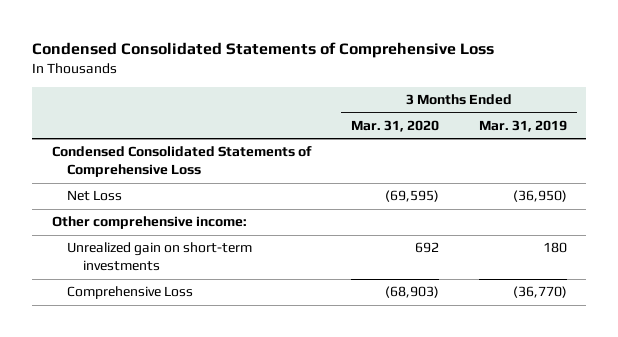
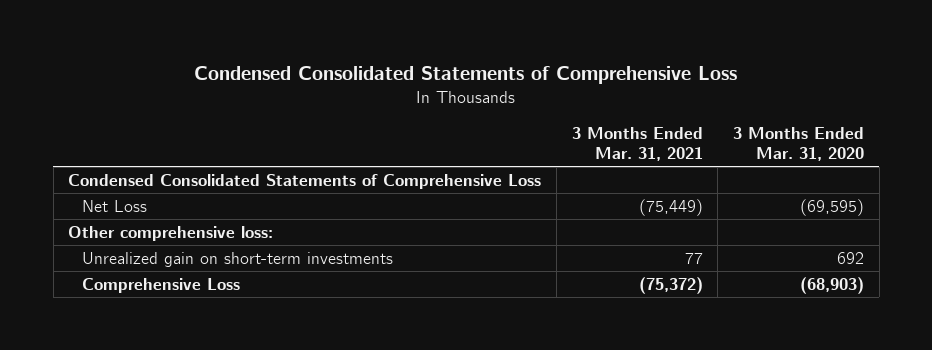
[478,119,567,132] Mar. 31, 2019 -> none
none -> [571,127,703,162] 3 Months Ended Mar. 31, 2021
[51,216,247,230] Other comprehensive income: -> [68,225,274,241] Other comprehensive loss:

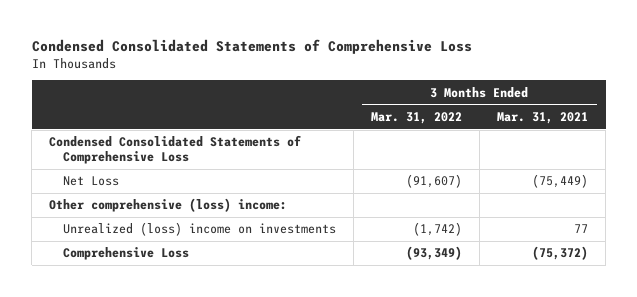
[733,127,865,162] 3 Months Ended Mar. 31, 2020 -> none
none -> [370,111,462,124] Mar. 31, 2022
[68,225,274,241] Other comprehensive loss: -> [49,198,288,213] Other comprehensive (loss) income:
[81,251,393,267] Unrealized gain on short-term investments -> [62,222,336,237] Unrealized (loss) income on investments

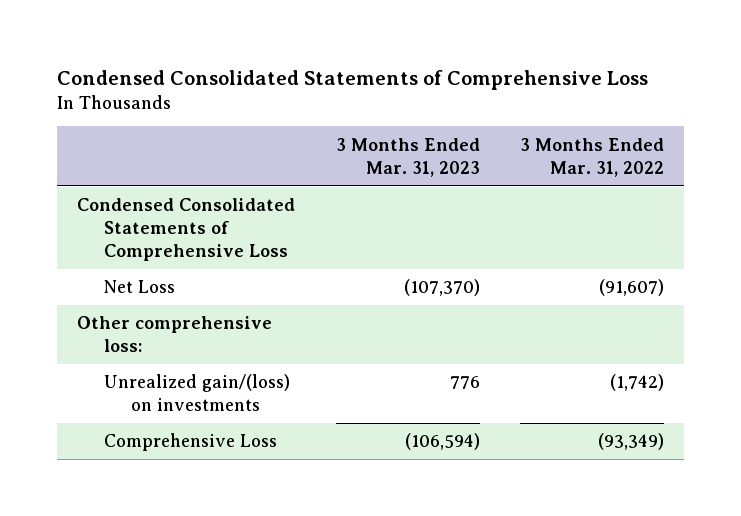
[497,111,589,124] Mar. 31, 2021 -> none
none -> [335,137,480,177] 3 Months Ended Mar. 31, 2023
[49,198,288,213] Other comprehensive (loss) income: -> [77,316,273,353] Other comprehensive loss:
[62,222,336,237] Unrealized (loss) income on investments -> [104,374,291,412] Unrealized gain/(loss) on investments

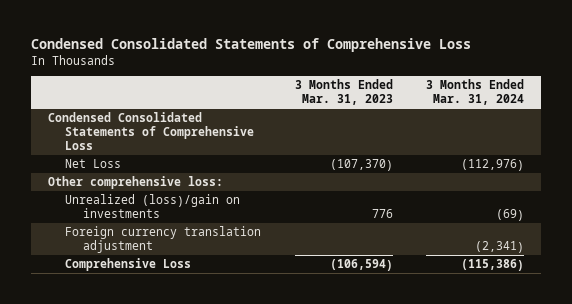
[520,137,665,177] 3 Months Ended Mar. 31, 2022 -> none
none -> [426,79,525,106] 3 Months Ended Mar. 31, 2024
[104,374,291,412] Unrealized gain/(loss) on investments -> [65,194,241,218] Unrealized (loss)/gain on investments
none -> [65,226,262,253] Foreign currency translation adjustment

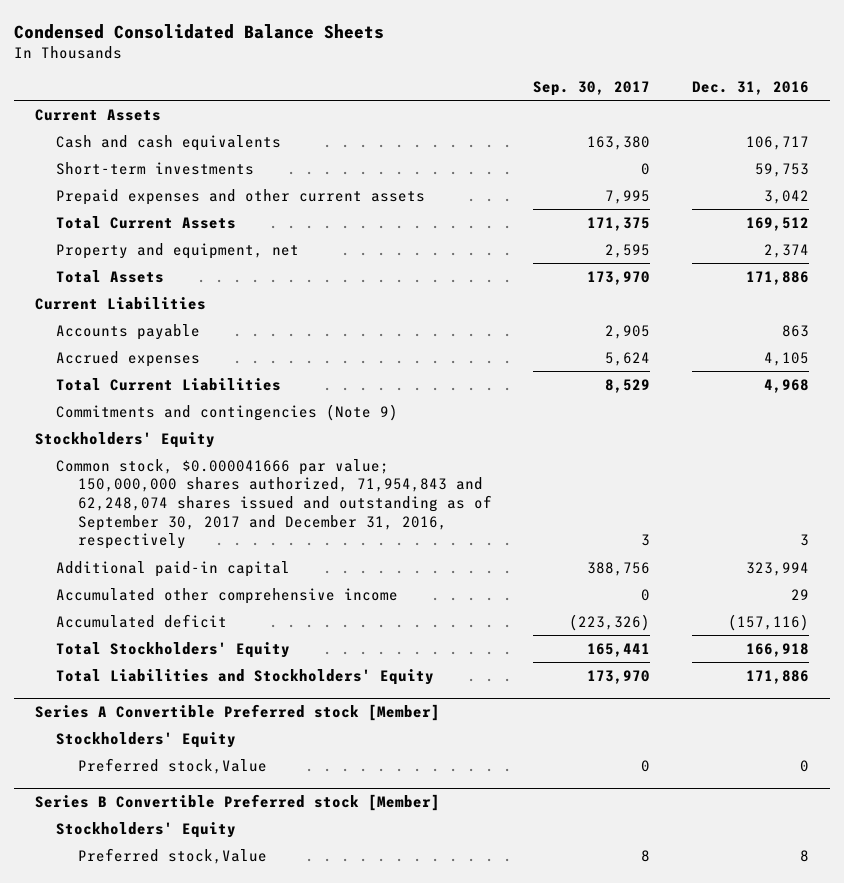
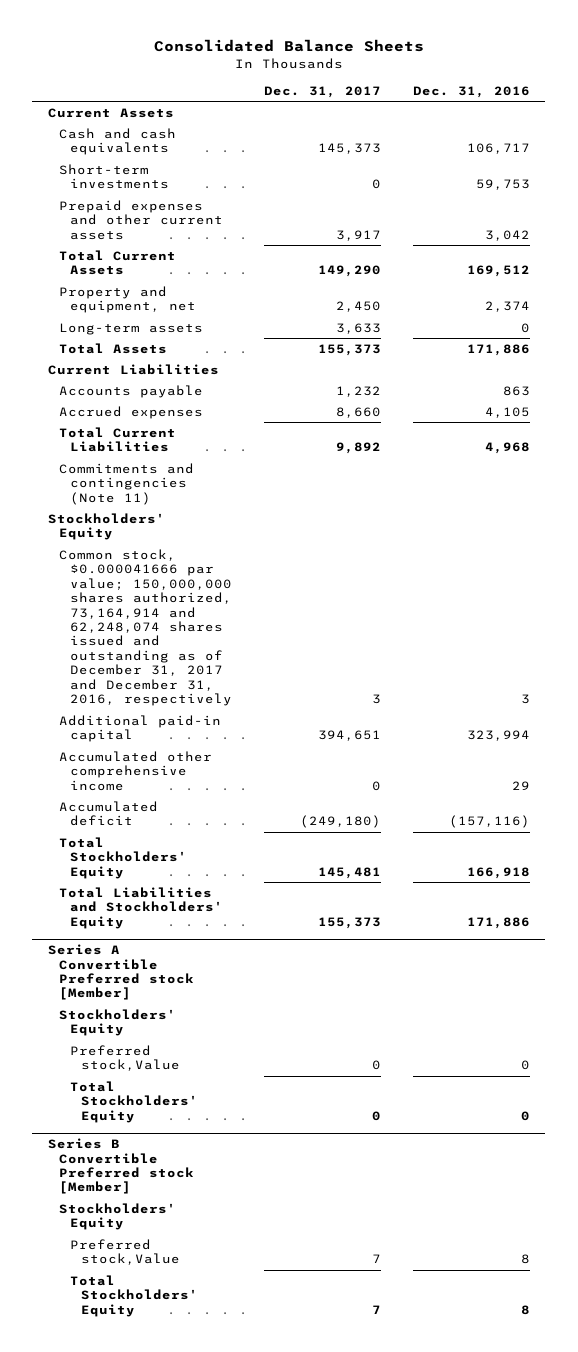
[14,23,385,39] Condensed Consolidated Balance Sheets -> [153,39,424,53] Consolidated Balance Sheets
[533,81,651,97] Sep. 30, 2017 -> none
none -> [263,85,381,98] Dec. 31, 2017
none -> [59,323,204,336] Long-term assets
[56,403,399,421] Commitments and contingencies (Note 9) -> [59,463,195,505] Commitments and contingencies (Note 11)
[56,458,492,550] Common stock, $0.000041666 par value; 150,000,000 shares authorized, 71,954,843 and 62,248,074 shares issued and outstanding as of September 30, 2017 and December 31, 2016, respectively -> [59,549,233,707] Common stock, $0.000041666 par value; 150,000,000 shares authorized, 73,164,914 and 62,248,074 shares issued and outstanding as of December 31, 2017 and December 31, 2016, respectively
none -> [70,1081,199,1123] Total Stockholders' Equity
none -> [70,1275,199,1317] Total Stockholders' Equity

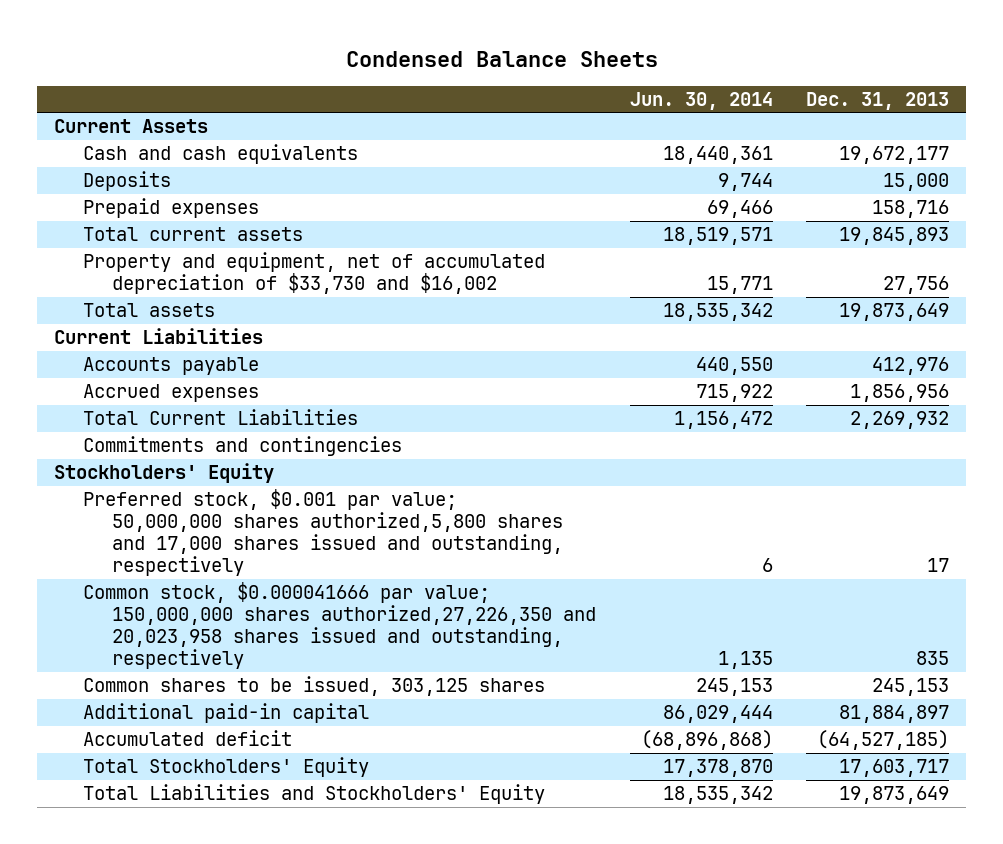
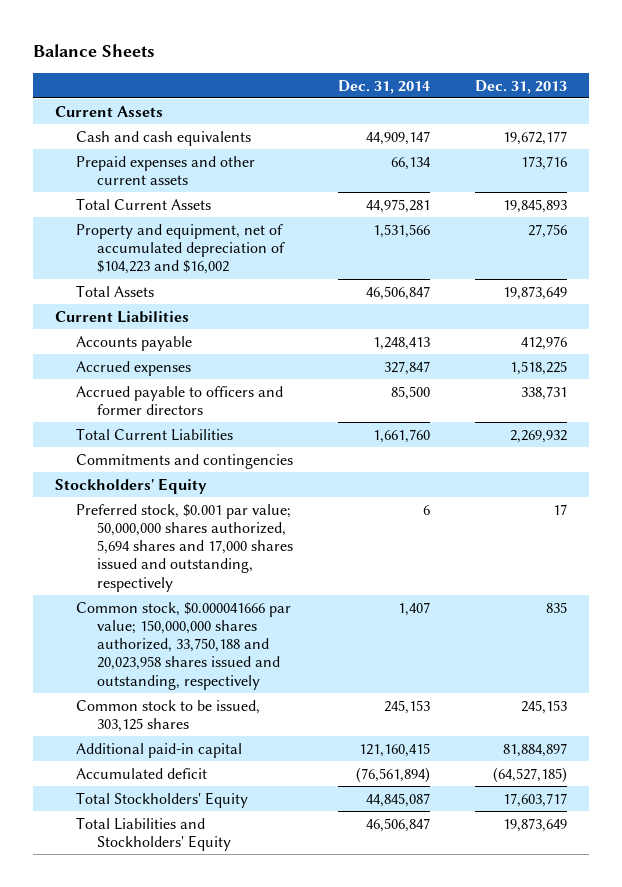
[345,50,658,67] Condensed Balance Sheets -> [32,44,155,58] Balance Sheets
[629,91,773,110] Jun. 30, 2014 -> none
none -> [337,79,430,94] Dec. 31, 2014
[83,171,172,192] Deposits -> none
[83,198,260,219] Prepaid expenses -> none
none -> [75,155,255,185] Prepaid expenses and other current assets
[83,227,304,242] Total current assets -> [75,197,211,210] Total Current Assets
[83,252,546,295] Property and equipment, net of accumulated depreciation of $33,730 and $16,002 -> [75,223,285,275] Property and equipment, net of accumulated depreciation of $104,223 and $16,002
[83,303,216,318] Total assets -> [75,284,154,297] Total Assets
[850,384,950,403] 1,856,956 -> [509,360,567,375] 1,518,225
none -> [75,385,283,415] Accrued payable to officers and former directors
[83,489,564,577] Preferred stock, $0.001 par value; 50,000,000 shares authorized,5,800 shares and 17,000 shares issued and outstanding, respectively -> [75,503,293,592] Preferred stock, $0.001 par value; 50,000,000 shares authorized, 5,694 shares and 17,000 shares issued and outstanding, respectively
[83,582,597,670] Common stock, $0.000041666 par value; 150,000,000 shares authorized,27,226,350 and 20,023,958 shares issued and outstanding, respectively -> [75,601,291,690] Common stock, $0.000041666 par value; 150,000,000 shares authorized, 33,750,188 and 20,023,958 shares issued and outstanding, respectively
[83,676,546,697] Common shares to be issued, 303,125 shares -> [75,699,260,732] Common stock to be issued, 303,125 shares

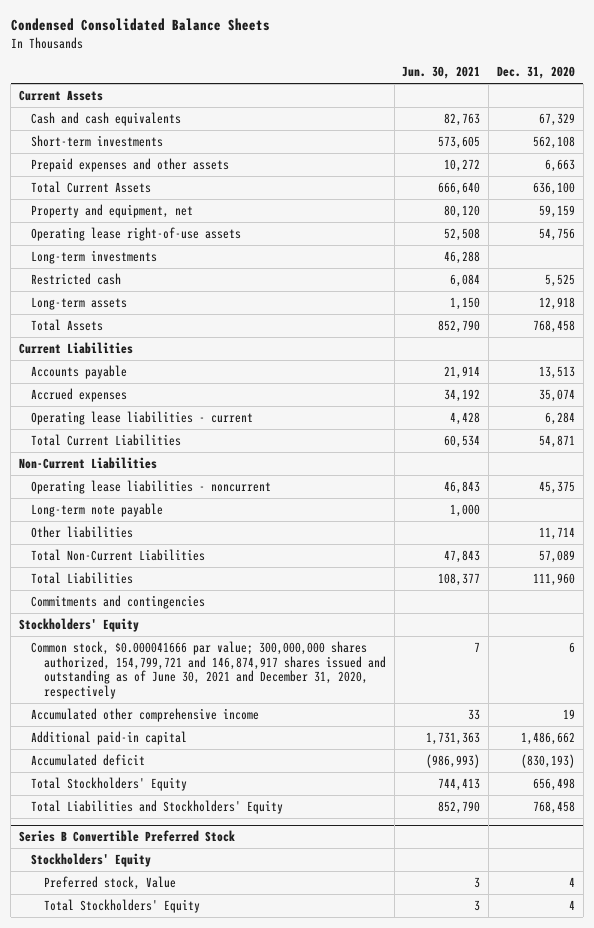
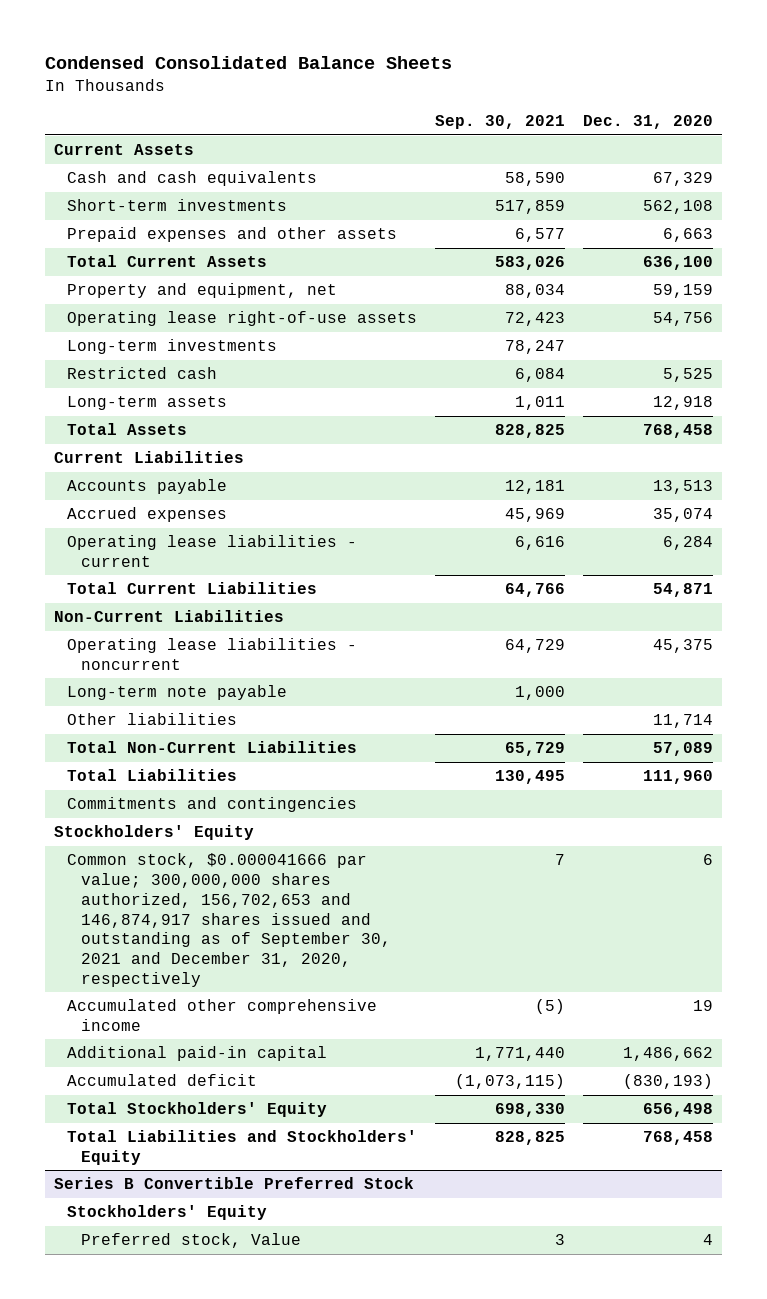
[402,66,481,80] Jun. 30, 2021 -> none
none -> [435,115,566,130] Sep. 30, 2021
[31,640,386,699] Common stock, $0.000041666 par value; 300,000,000 shares authorized, 154,799,721 and 146,874,917 shares issued and outstanding as of June 30, 2021 and December 31, 2020, respectively -> [67,853,392,987] Common stock, $0.000041666 par value; 300,000,000 shares authorized, 156,702,653 and 146,874,917 shares issued and outstanding as of September 30, 2021 and December 31, 2020, respectively
[43,898,200,913] Total Stockholders' Equity -> none

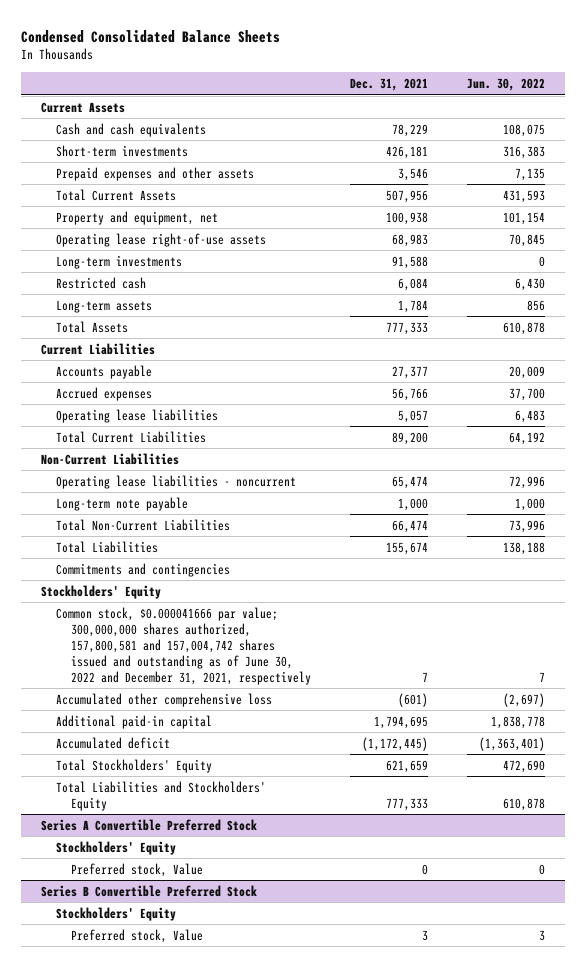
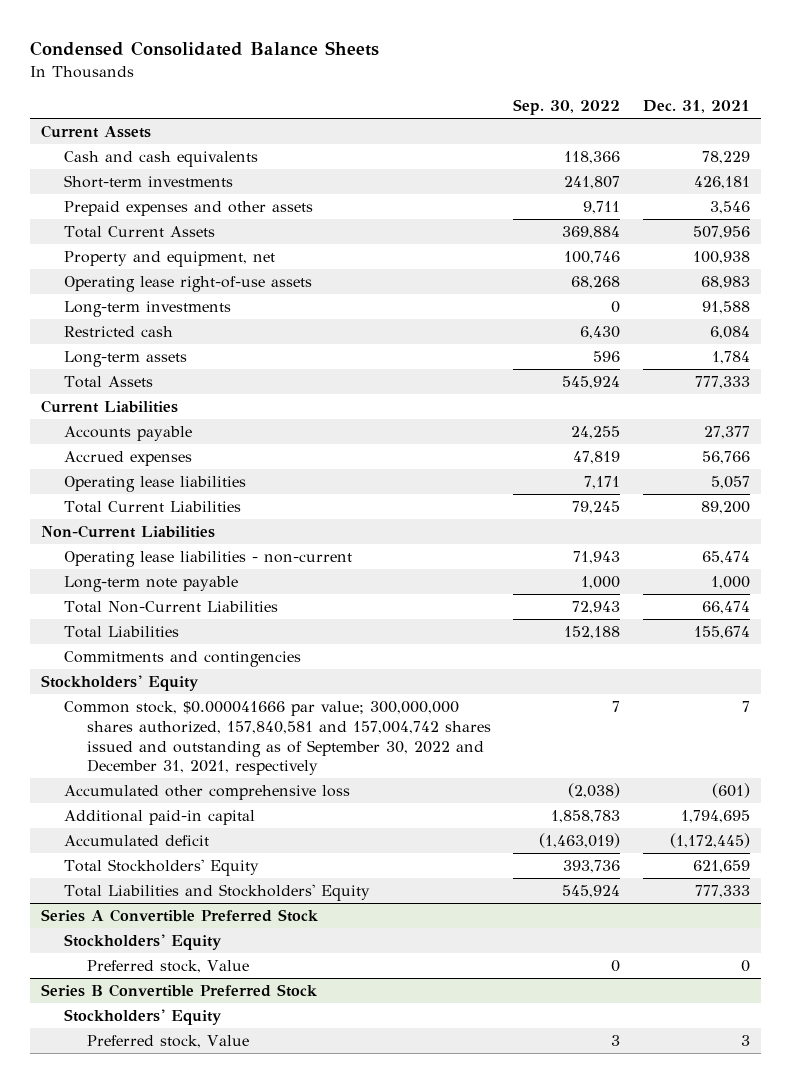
[467,77,546,91] Jun. 30, 2022 -> none
none -> [513,99,621,116] Sep. 30, 2022
[56,474,297,489] Operating lease liabilities - noncurrent -> [64,551,353,568] Operating lease liabilities - non-current
[56,606,312,685] Common stock, $0.000041666 par value; 300,000,000 shares authorized, 157,800,581 and 157,004,742 shares issued and outstanding as of June 30, 2022 and December 31, 2021, respectively -> [64,701,492,776] Common stock, $0.000041666 par value; 300,000,000 shares authorized, 157,840,581 and 157,004,742 shares issued and outstanding as of September 30, 2022 and December 31, 2021, respectively

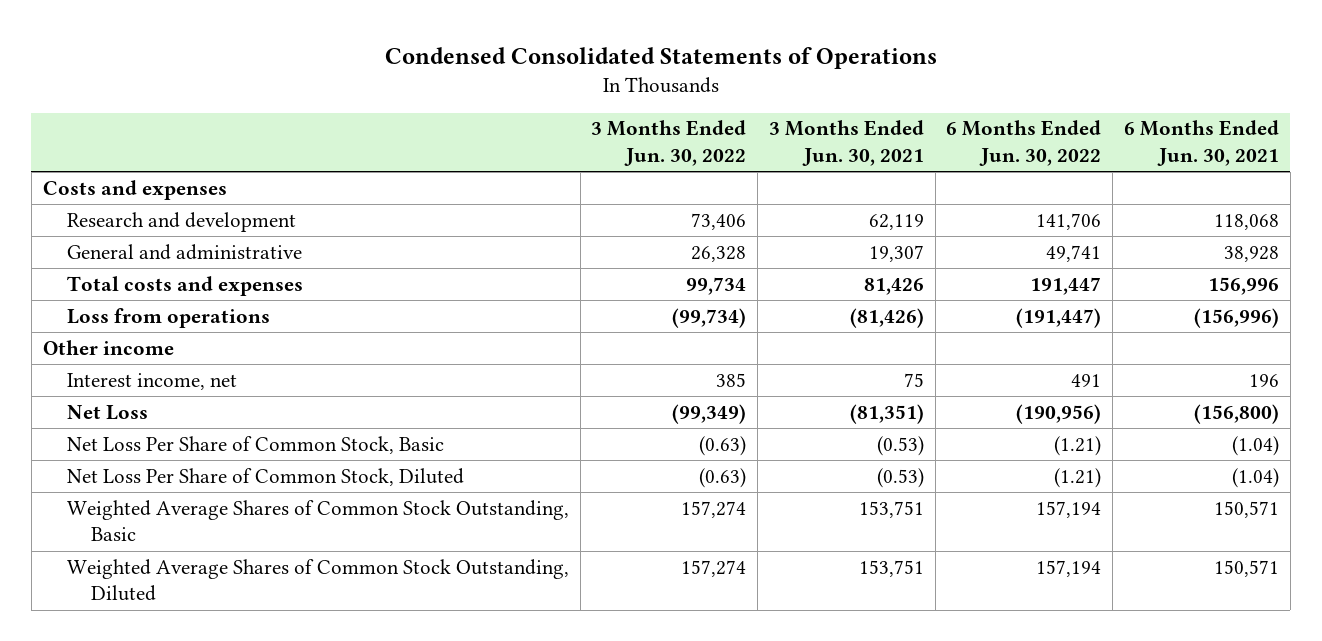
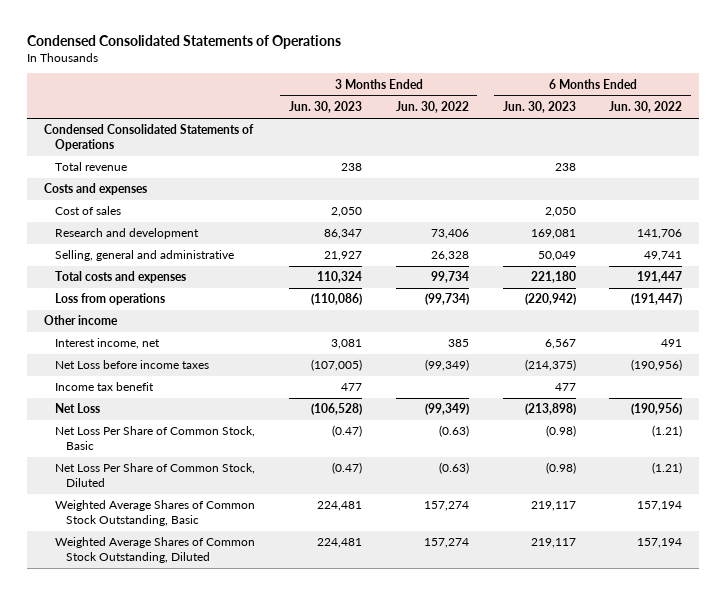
[768,120,924,166] 3 Months Ended Jun. 30, 2021 -> none
[1124,120,1280,166] 6 Months Ended Jun. 30, 2021 -> none
none -> [288,101,362,114] Jun. 30, 2023
none -> [502,101,576,114] Jun. 30, 2023
none -> [44,124,255,151] Condensed Consolidated Statements of Operations
none -> [55,162,128,172] Total revenue
none -> [55,206,122,216] Cost of sales
[66,243,302,260] General and administrative -> [55,250,235,262] Selling, general and administrative
none -> [55,360,210,370] Net Loss before income taxes
none -> [55,382,155,392] Income tax benefit

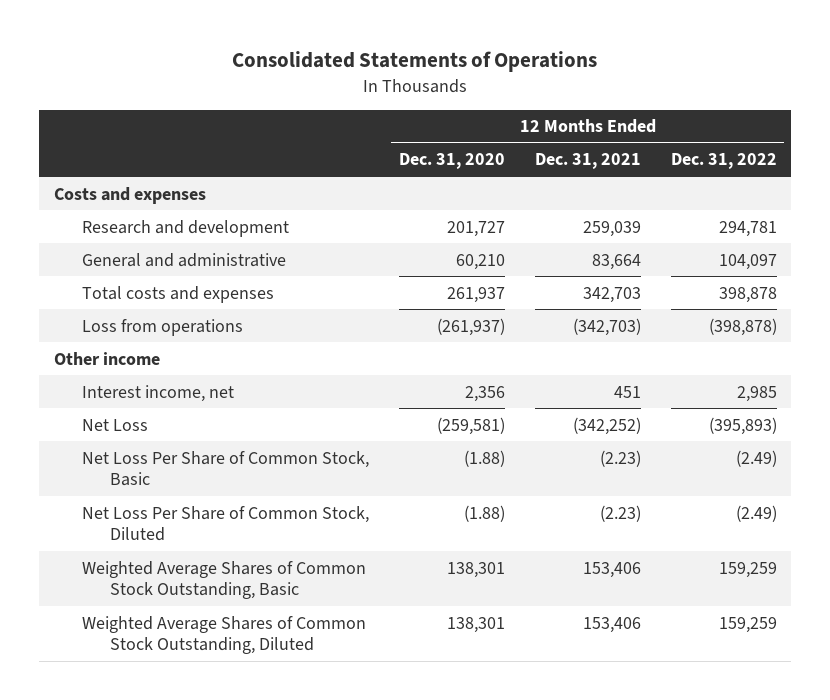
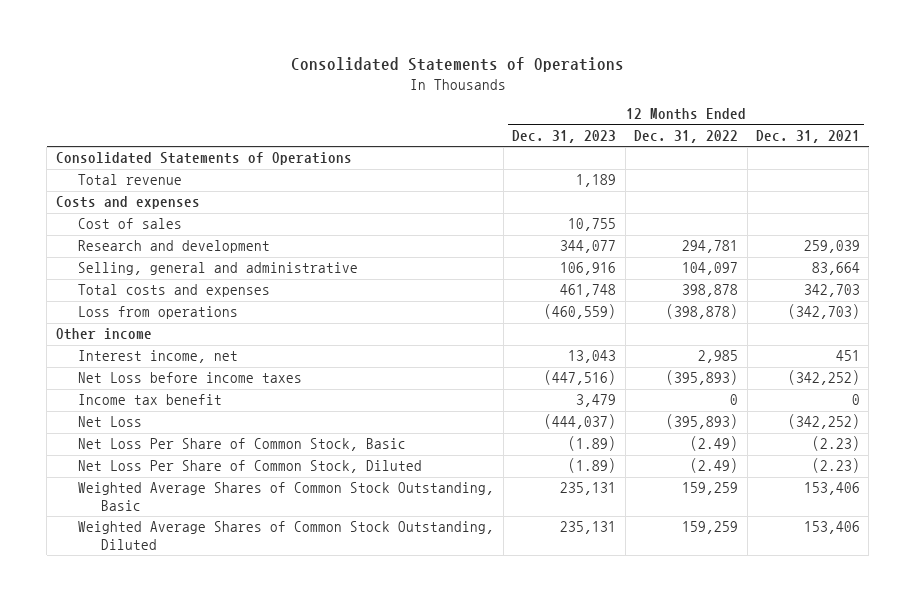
[398,153,505,170] Dec. 31, 2020 -> none
none -> [512,130,617,144] Dec. 31, 2023
none -> [55,152,352,166] Consolidated Statements of Operations
none -> [78,174,183,186] Total revenue
none -> [78,218,183,230] Cost of sales
[82,252,287,267] General and administrative -> [78,262,359,276] Selling, general and administrative
none -> [78,372,303,384] Net Loss before income taxes
none -> [78,394,223,406] Income tax benefit

